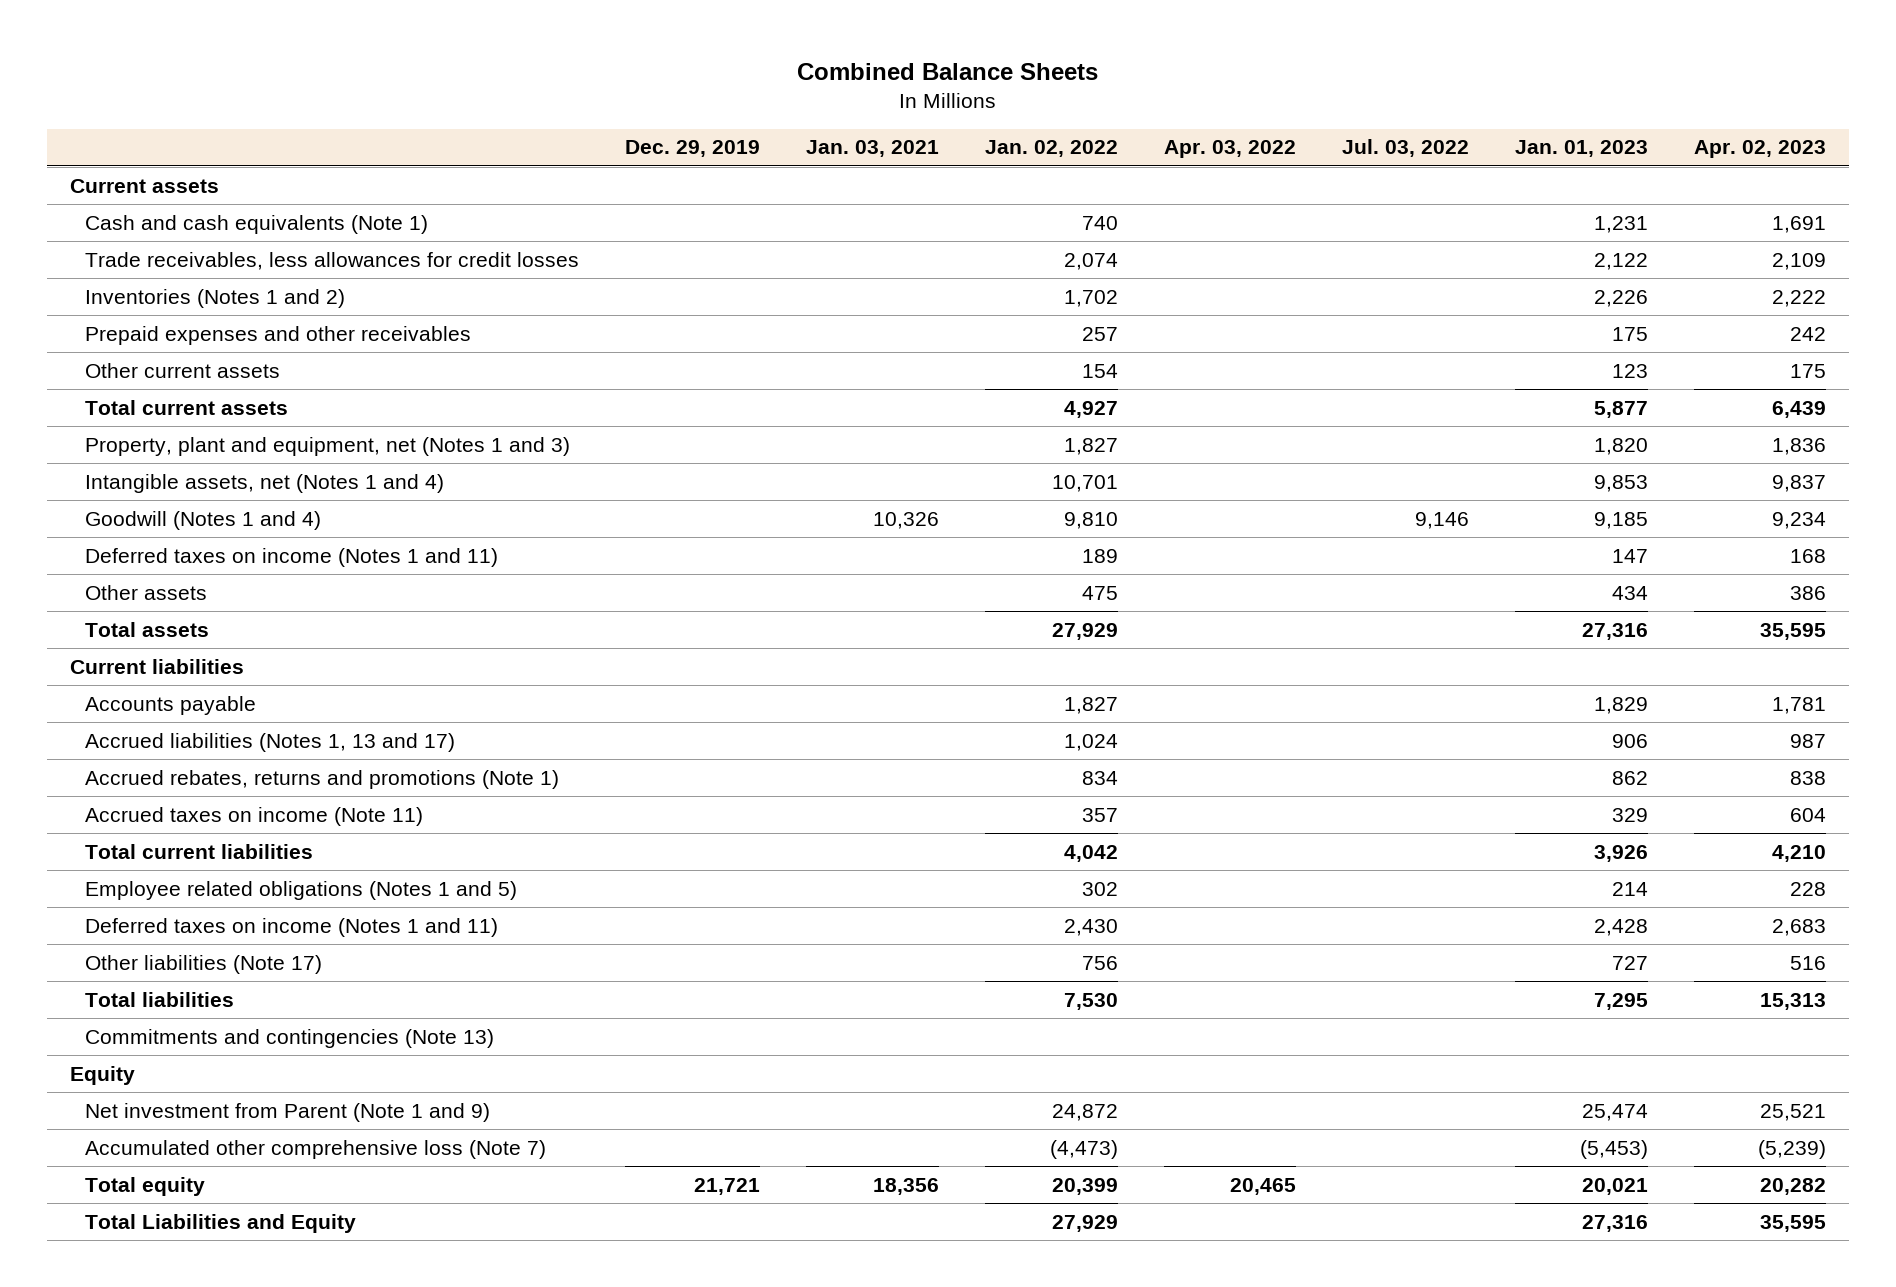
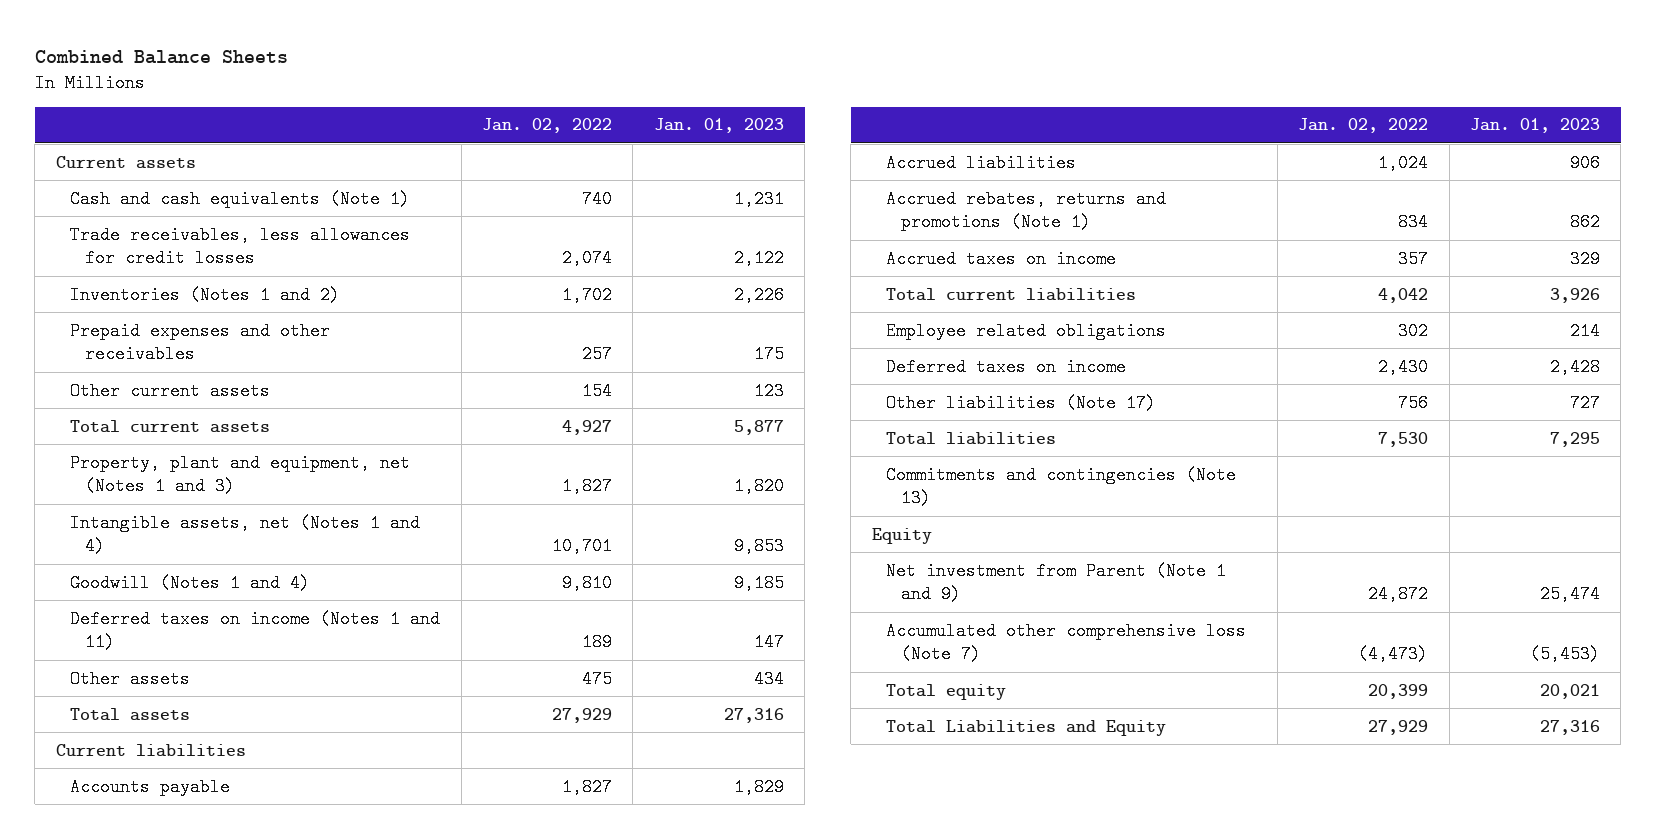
[625,140,761,158] Dec. 29, 2019 -> none
[806,140,940,158] Jan. 03, 2021 -> none
[1164,140,1297,159] Apr. 03, 2022 -> none
[1342,139,1470,158] Jul. 03, 2022 -> none
[1693,140,1826,159] Apr. 02, 2023 -> none
[85,732,456,752] Accrued liabilities (Notes 1, 13 and 17) -> [886,153,1077,172] Accrued liabilities
[85,806,424,826] Accrued taxes on income (Note 11) -> [886,249,1117,268] Accrued taxes on income
[85,880,518,900] Employee related obligations (Notes 1 and 5) -> [886,321,1167,340] Employee related obligations
[85,917,499,937] Deferred taxes on income (Notes 1 and 11) -> [886,357,1127,376] Deferred taxes on income

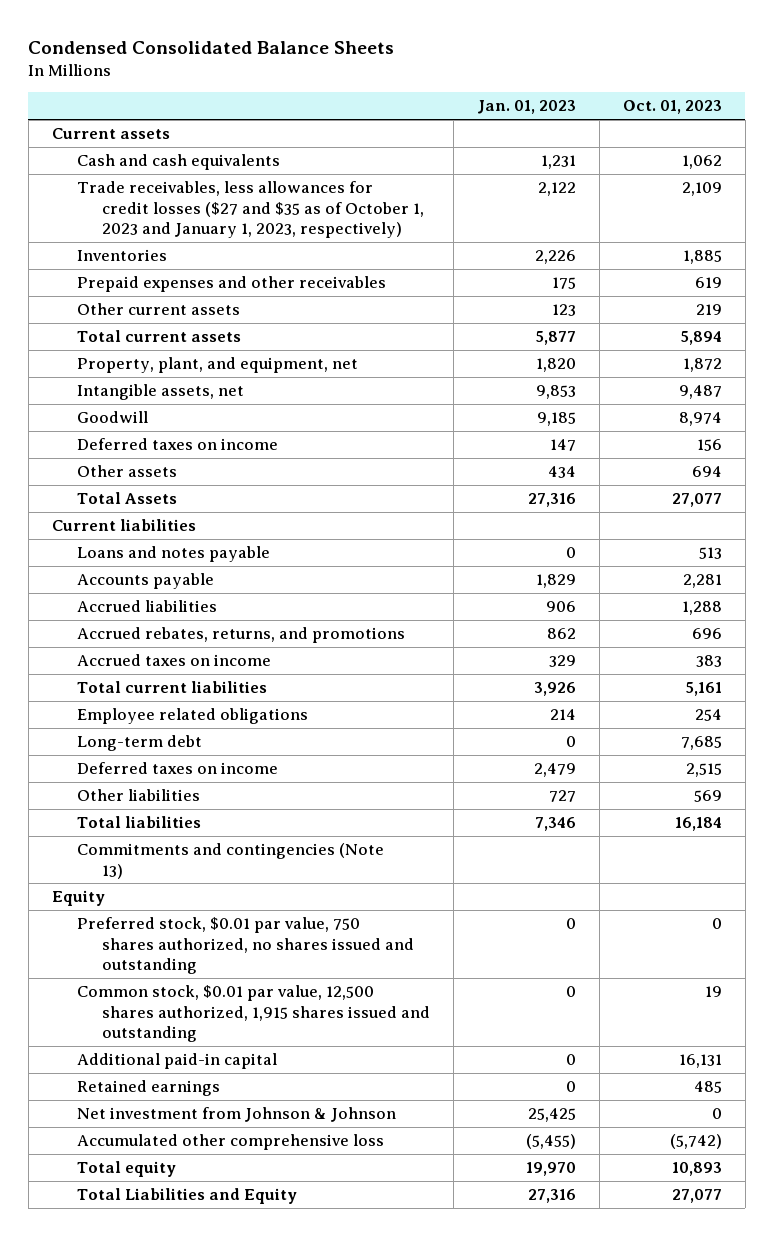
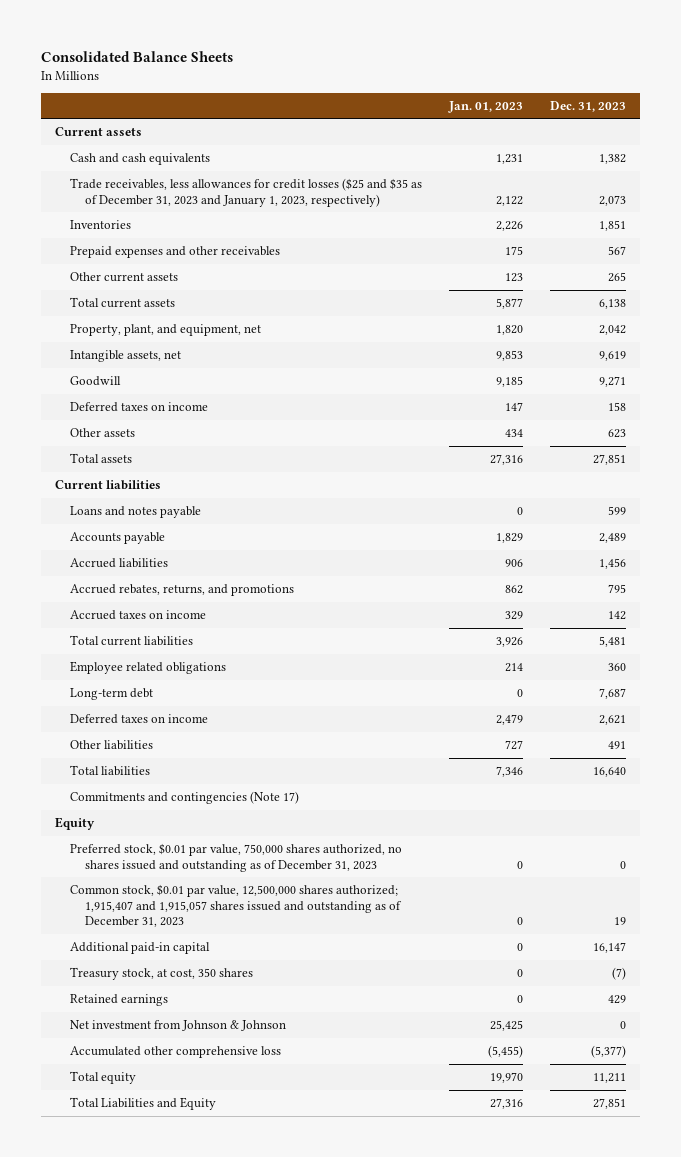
[28,40,395,54] Condensed Consolidated Balance Sheets -> [41,50,234,62] Consolidated Balance Sheets
[622,100,722,115] Oct. 01, 2023 -> none
none -> [550,100,627,112] Dec. 31, 2023
[76,181,424,238] Trade receivables, less allowances for credit losses ($27 and $35 as of October 1, 2023 and January 1, 2023, respectively) -> [70,178,423,207] Trade receivables, less allowances for credit losses ($25 and $35 as of December 31, 2023 and January 1, 2023, respectively)
[76,492,177,505] Total Assets -> [70,453,133,464] Total assets
[76,843,384,879] Commitments and contingencies (Note 13) -> [70,791,300,805] Commitments and contingencies (Note 17)
[76,917,414,974] Preferred stock, $0.01 par value, 750 shares authorized, no shares issued and outstanding -> [70,843,403,872] Preferred stock, $0.01 par value, 750,000 shares authorized, no shares issued and outstanding as of December 31, 2023
[76,985,430,1042] Common stock, $0.01 par value, 12,500 shares authorized, 1,915 shares issued and outstanding -> [70,884,403,928] Common stock, $0.01 par value, 12,500,000 shares authorized; 1,915,407 and 1,915,057 shares issued and outstanding as of December 31, 2023
none -> [70,967,254,981] Treasury stock, at cost, 350 shares

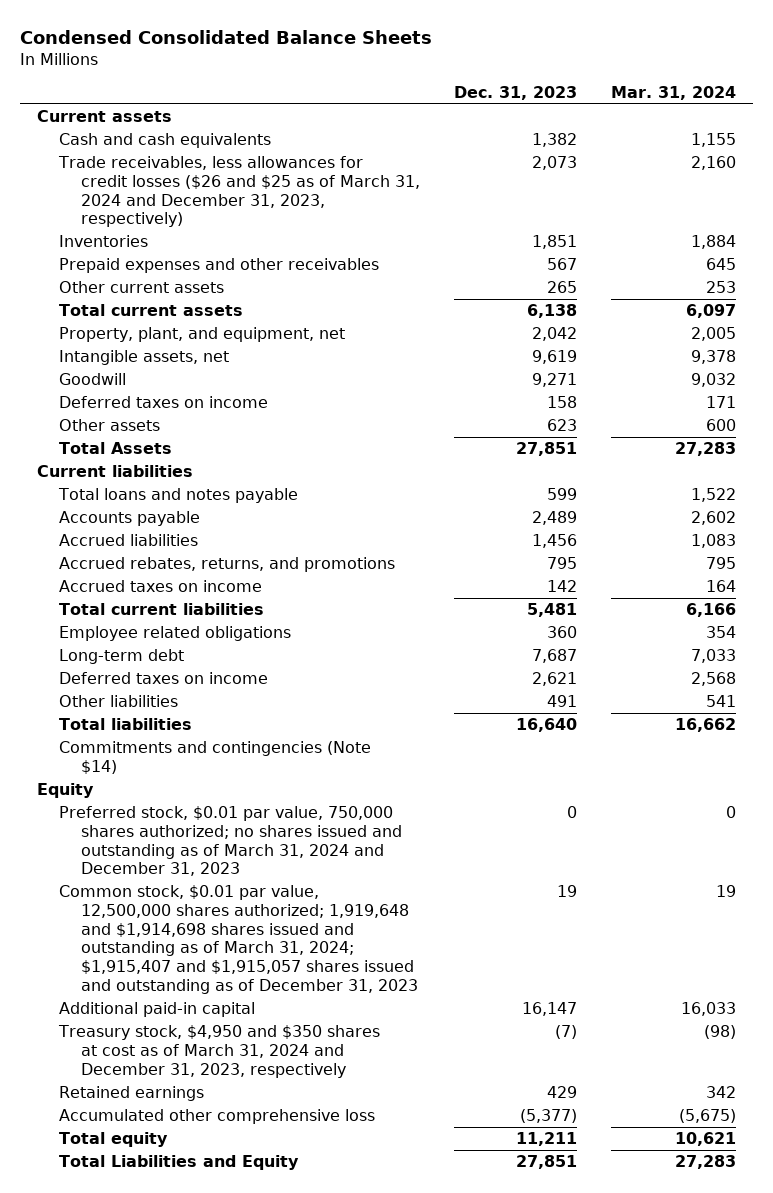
[41,50,234,62] Consolidated Balance Sheets -> [20,29,433,44] Condensed Consolidated Balance Sheets
[448,100,524,113] Jan. 01, 2023 -> none
none -> [610,85,736,100] Mar. 31, 2024
[70,178,423,207] Trade receivables, less allowances for credit losses ($25 and $35 as of December 31, 2023 and January 1, 2023, respectively) -> [58,156,421,228] Trade receivables, less allowances for credit losses ($26 and $25 as of March 31, 2024 and December 31, 2023, respectively)
[70,453,133,464] Total assets -> [59,442,173,455] Total Assets
[70,506,202,519] Loans and notes payable -> [58,488,299,504] Total loans and notes payable
[70,791,300,805] Commitments and contingencies (Note 17) -> [59,741,372,774] Commitments and contingencies (Note $14)
[70,843,403,872] Preferred stock, $0.01 par value, 750,000 shares authorized, no shares issued and outstanding as of December 31, 2023 -> [59,806,403,877] Preferred stock, $0.01 par value, 750,000 shares authorized; no shares issued and outstanding as of March 31, 2024 and December 31, 2023
[70,884,403,928] Common stock, $0.01 par value, 12,500,000 shares authorized; 1,915,407 and 1,915,057 shares issued and outstanding as of December 31, 2023 -> [59,885,419,994] Common stock, $0.01 par value, 12,500,000 shares authorized; 1,919,648 and $1,914,698 shares issued and outstanding as of March 31, 2024; $1,915,407 and $1,915,057 shares issued and outstanding as of December 31, 2023
[70,967,254,981] Treasury stock, at cost, 350 shares -> [58,1025,381,1078] Treasury stock, $4,950 and $350 shares at cost as of March 31, 2024 and December 31, 2023, respectively
[70,1020,287,1032] Net investment from Johnson & Johnson -> none

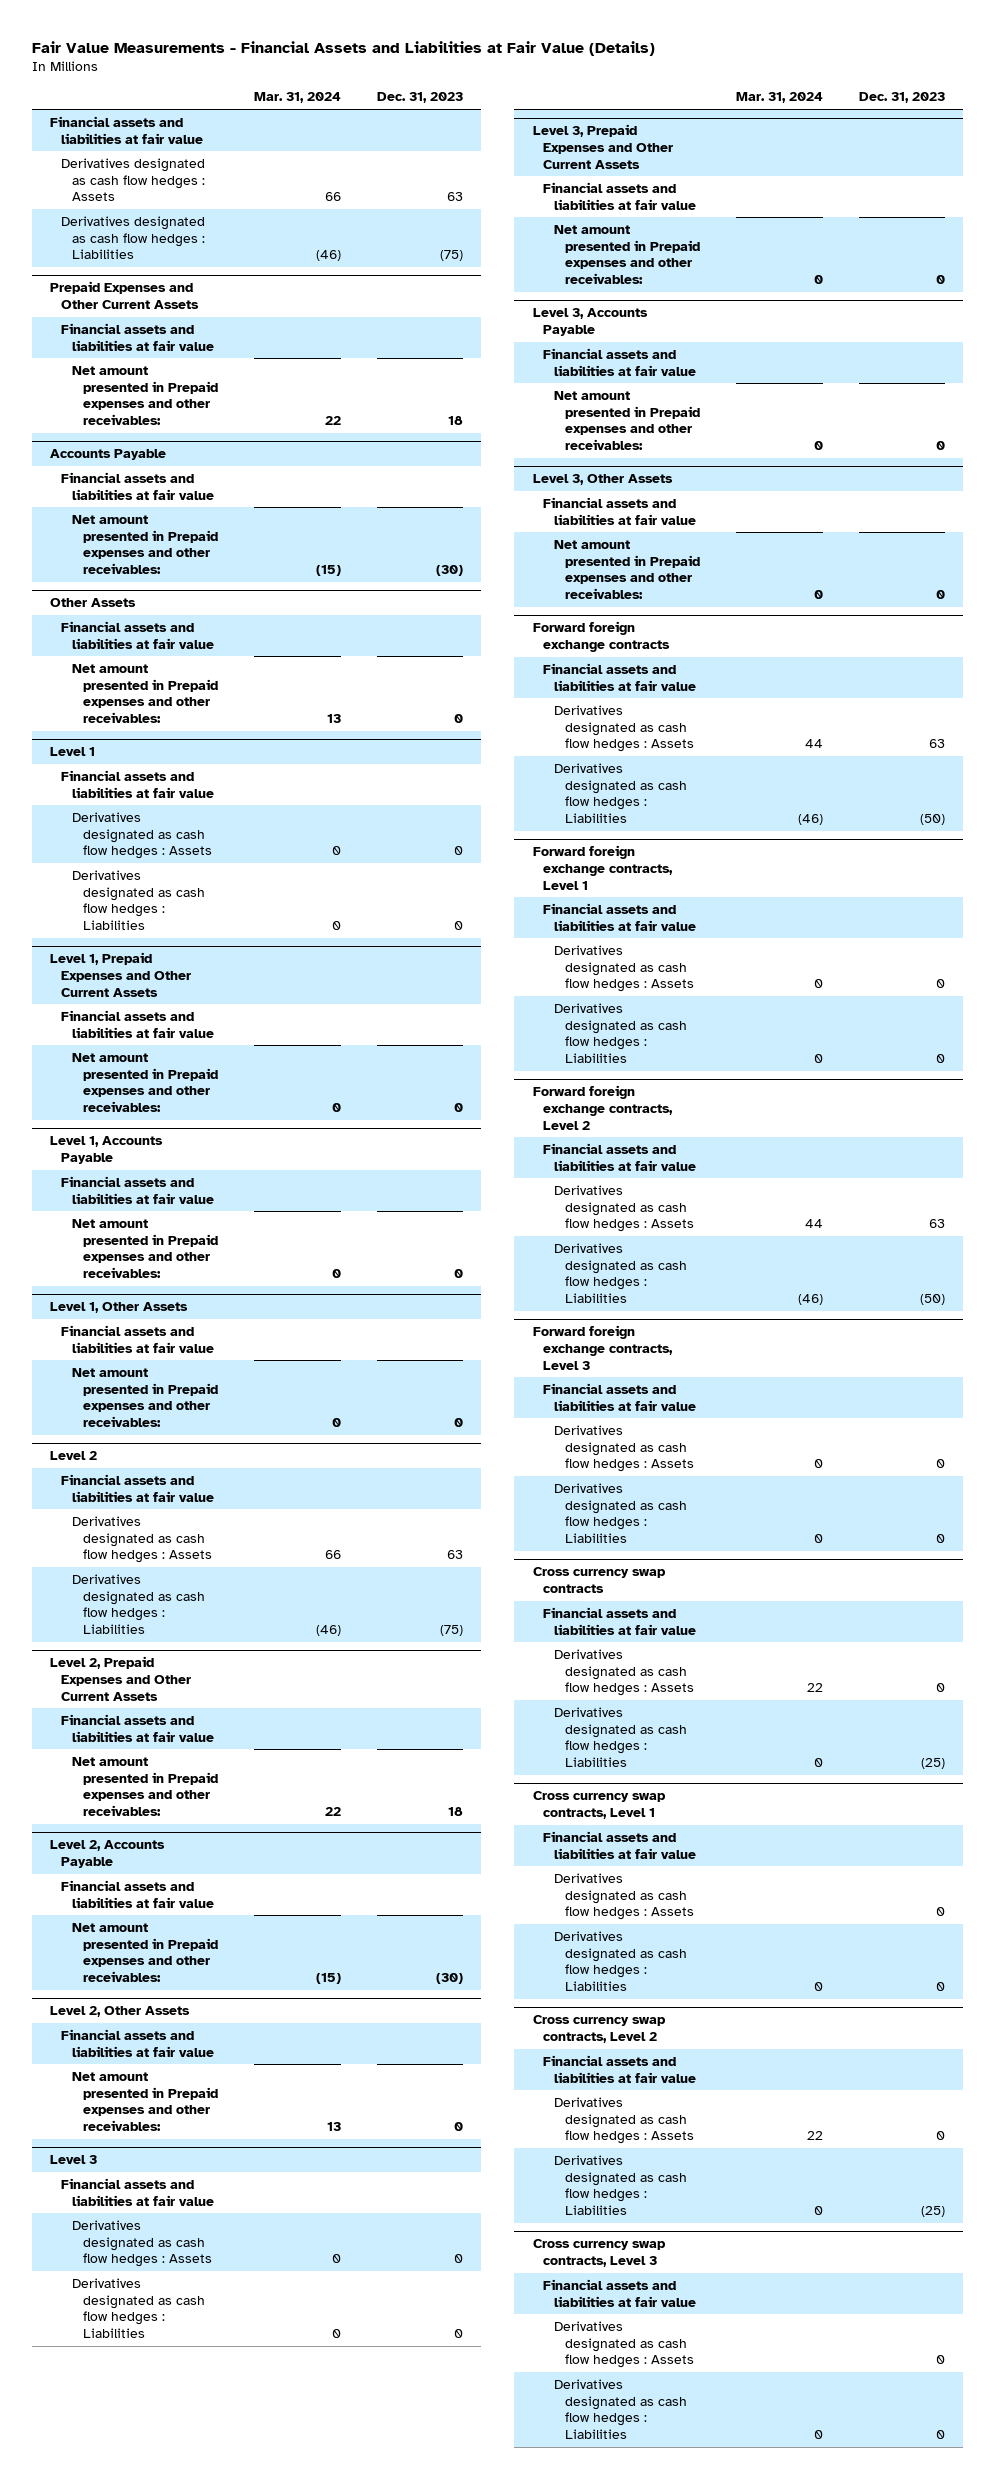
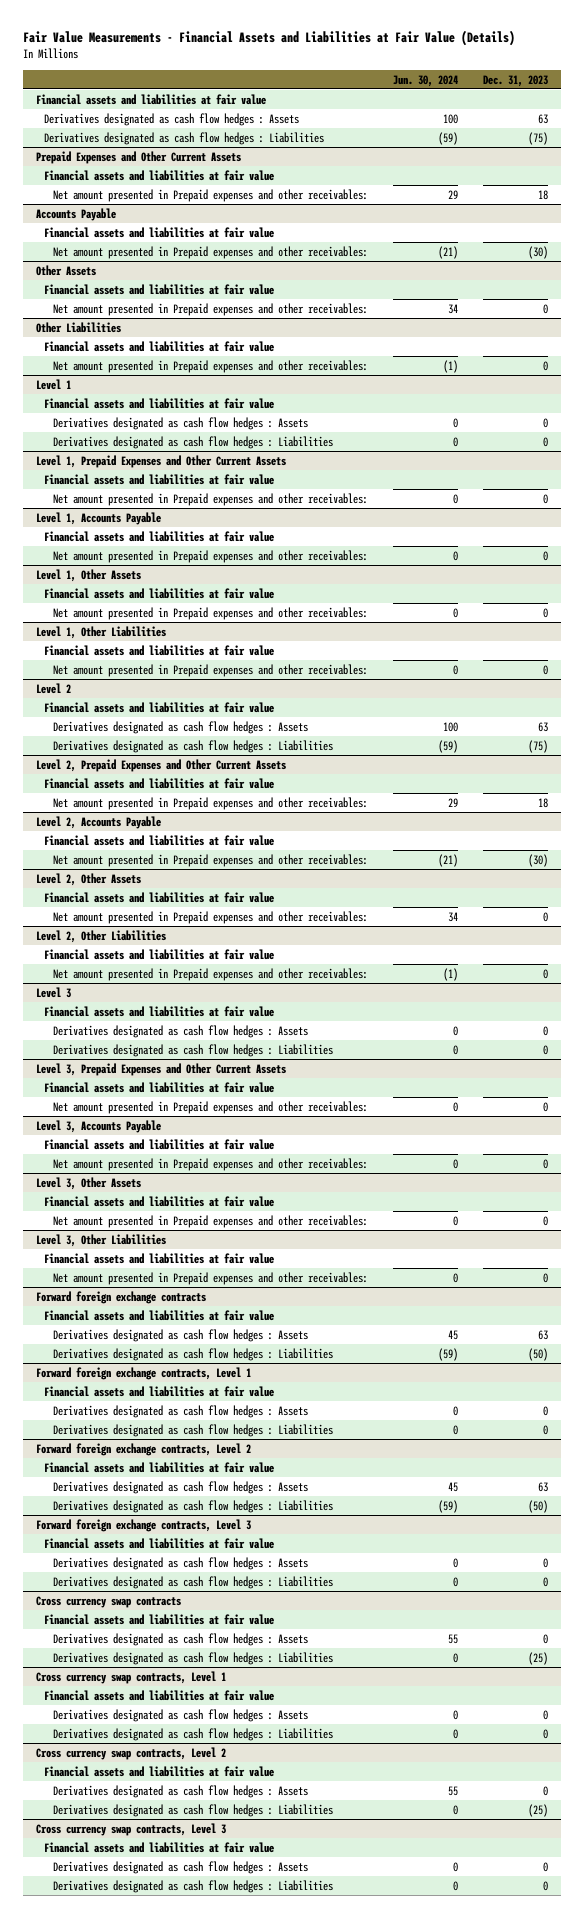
[253,92,341,104] Mar. 31, 2024 -> none
none -> [392,74,458,87] Jun. 30, 2024
none -> [35,321,121,333] Other Liabilities
none -> [44,340,275,352] Financial assets and liabilities at fair value
none -> [52,359,368,373] Net amount presented in Prepaid expenses and other receivables:
none -> [35,625,166,639] Level 1, Other Liabilities
none -> [44,644,275,656] Financial assets and liabilities at fair value
none -> [52,663,368,677] Net amount presented in Prepaid expenses and other receivables:
none -> [35,929,166,943] Level 2, Other Liabilities
none -> [44,948,275,960] Financial assets and liabilities at fair value
none -> [52,967,368,981] Net amount presented in Prepaid expenses and other receivables:
none -> [35,1233,166,1247] Level 3, Other Liabilities
none -> [44,1252,275,1264] Financial assets and liabilities at fair value
none -> [52,1271,368,1285] Net amount presented in Prepaid expenses and other receivables:

